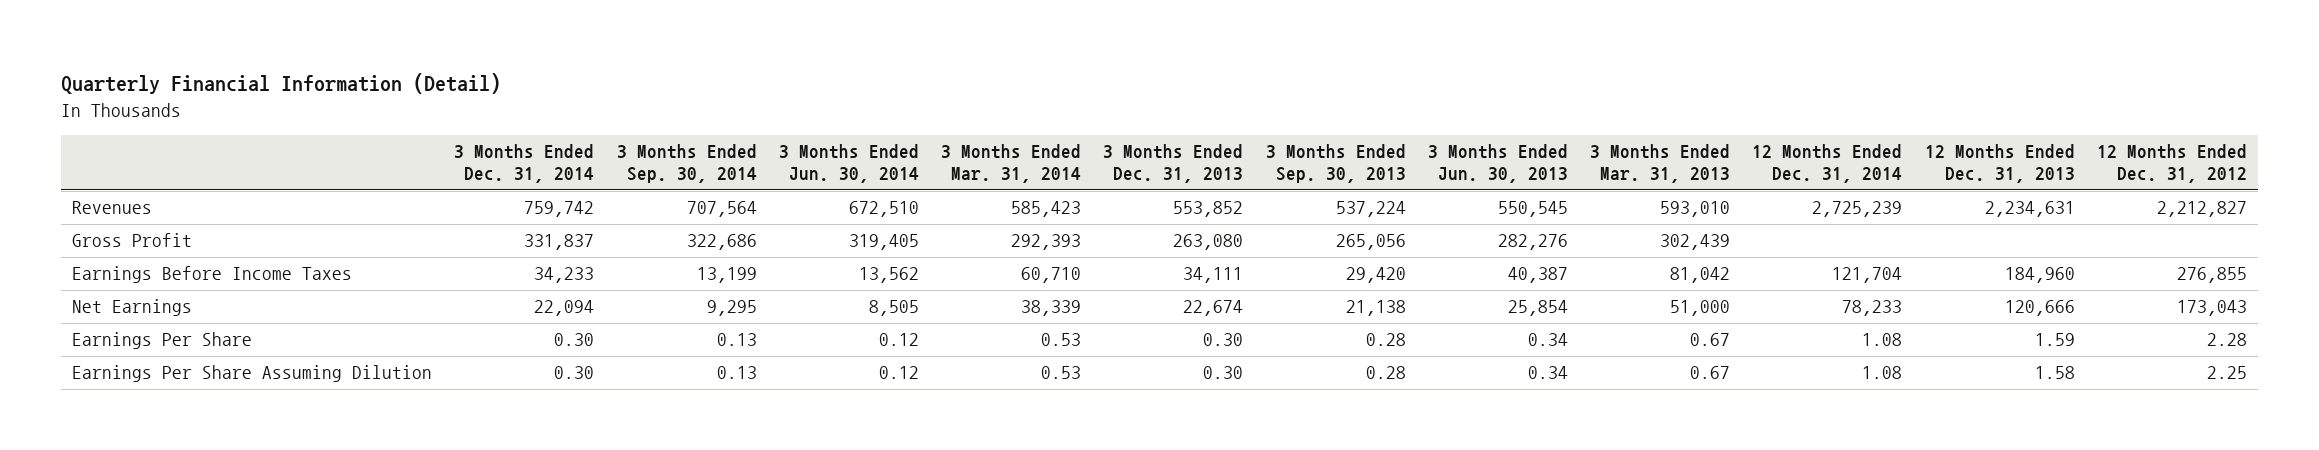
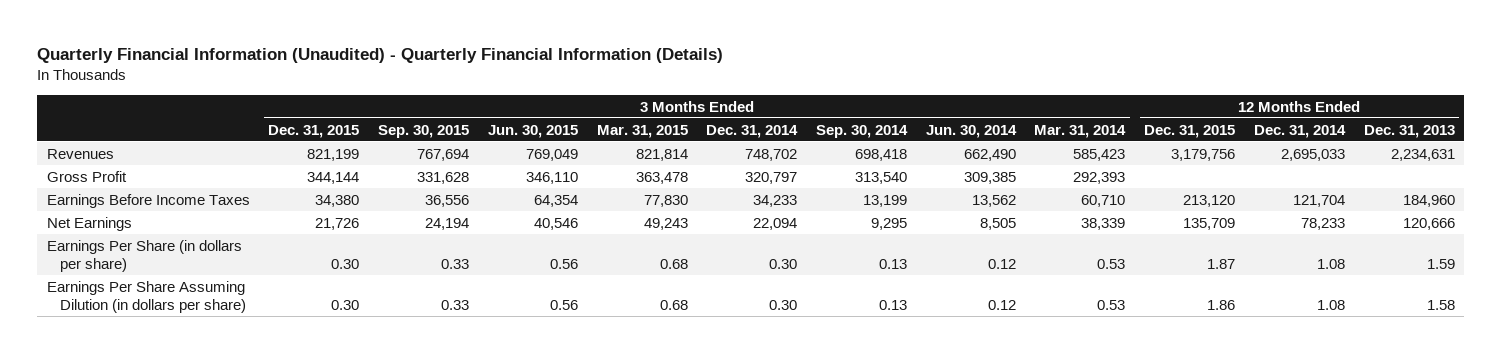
[61,73,502,95] Quarterly Financial Information (Detail) -> [37,48,724,64] Quarterly Financial Information (Unaudited) - Quarterly Financial Information (Details)
[1103,144,1244,184] 3 Months Ended Dec. 31, 2013 -> none
[1265,144,1406,184] 3 Months Ended Sep. 30, 2013 -> none
[1427,144,1568,184] 3 Months Ended Jun. 30, 2013 -> none
[1590,144,1731,184] 3 Months Ended Mar. 31, 2013 -> none
[2096,144,2247,184] 12 Months Ended Dec. 31, 2012 -> none
none -> [268,124,360,138] Dec. 31, 2015
none -> [378,124,470,138] Sep. 30, 2015
none -> [487,124,578,138] Jun. 30, 2015
none -> [596,124,688,138] Mar. 31, 2015
none -> [1144,124,1236,138] Dec. 31, 2015
[524,201,595,218] 759,742 -> [745,148,798,161] 748,702
[686,201,757,218] 707,564 -> [855,148,908,161] 698,418
[848,201,919,218] 672,510 -> [963,148,1016,161] 662,490
[1812,201,1903,218] 2,725,239 -> [1280,148,1345,161] 2,695,033
[524,234,595,251] 331,837 -> [745,171,798,184] 320,797
[686,234,757,251] 322,686 -> [855,171,908,184] 313,540
[848,234,919,251] 319,405 -> [963,171,1016,184] 309,385
[72,332,253,350] Earnings Per Share -> [46,239,242,273] Earnings Per Share (in dollars per share)
[72,365,433,383] Earnings Per Share Assuming Dilution -> [46,280,247,314] Earnings Per Share Assuming Dilution (in dollars per share)

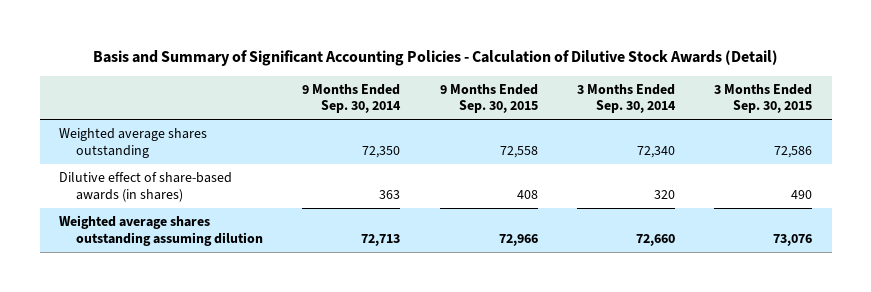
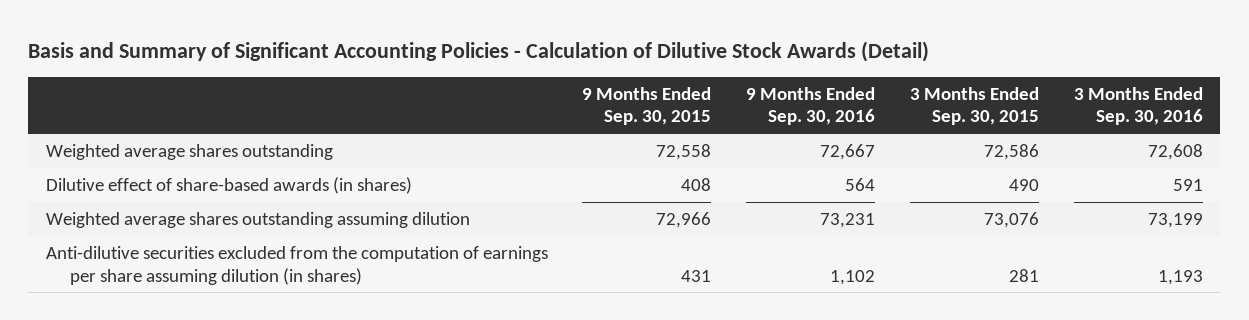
[302,83,402,114] 9 Months Ended Sep. 30, 2014 -> none
[576,83,676,114] 3 Months Ended Sep. 30, 2014 -> none
none -> [746,87,876,126] 9 Months Ended Sep. 30, 2016
none -> [1073,87,1203,126] 3 Months Ended Sep. 30, 2016
none -> [45,246,548,285] Anti-dilutive securities excluded from the computation of earnings per share assuming dilution (in shares)

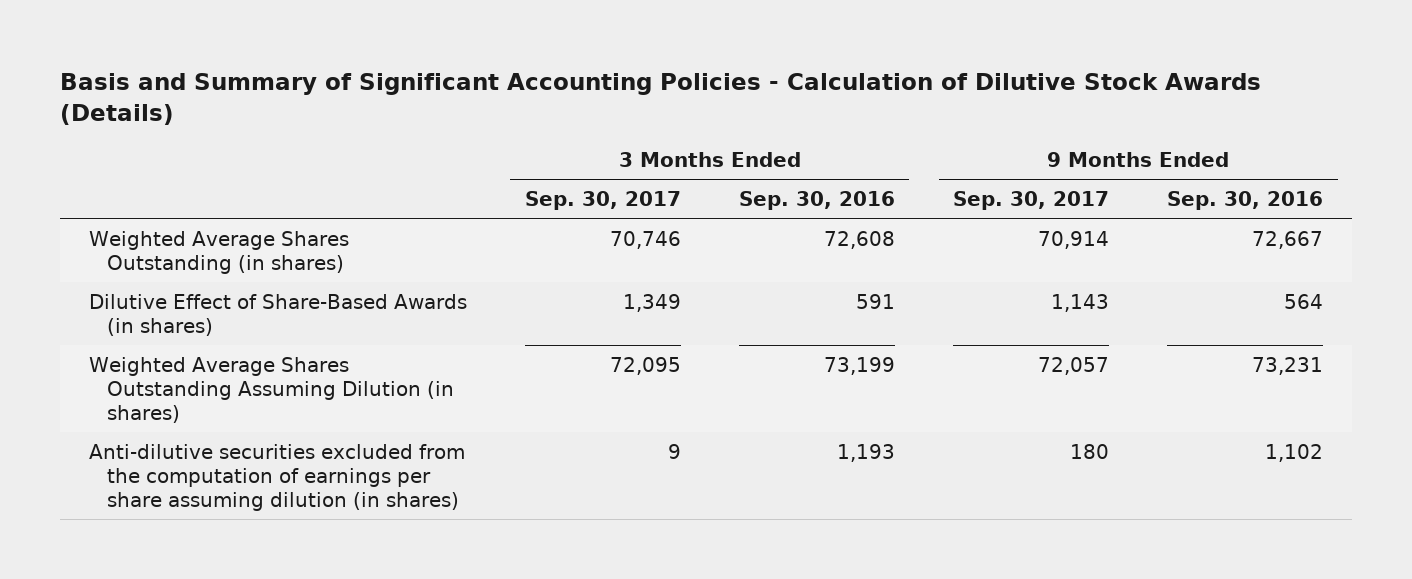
[28,40,930,62] Basis and Summary of Significant Accounting Policies - Calculation of Dilutive Stock Awards (Detail) -> [59,73,1261,125] Basis and Summary of Significant Accounting Policies - Calculation of Dilutive Stock Awards (Details)
[582,87,712,126] 9 Months Ended Sep. 30, 2015 -> none
[910,87,1040,126] 3 Months Ended Sep. 30, 2015 -> none
none -> [524,191,681,211] Sep. 30, 2017
none -> [953,191,1110,211] Sep. 30, 2017
[45,144,333,161] Weighted average shares outstanding -> [88,230,349,274] Weighted Average Shares Outstanding (in shares)
[45,177,412,195] Dilutive effect of share-based awards (in shares) -> [88,293,467,336] Dilutive Effect of Share-Based Awards (in shares)
[45,212,470,229] Weighted average shares outstanding assuming dilution -> [88,356,454,423] Weighted Average Shares Outstanding Assuming Dilution (in shares)

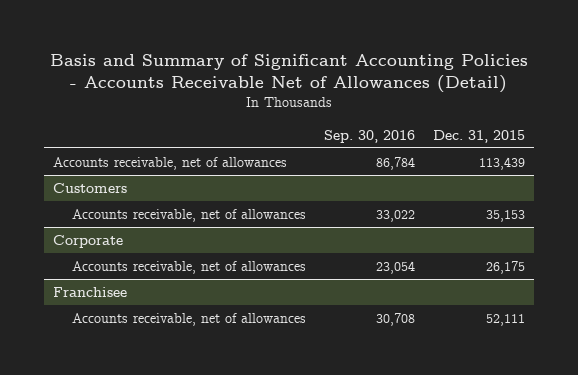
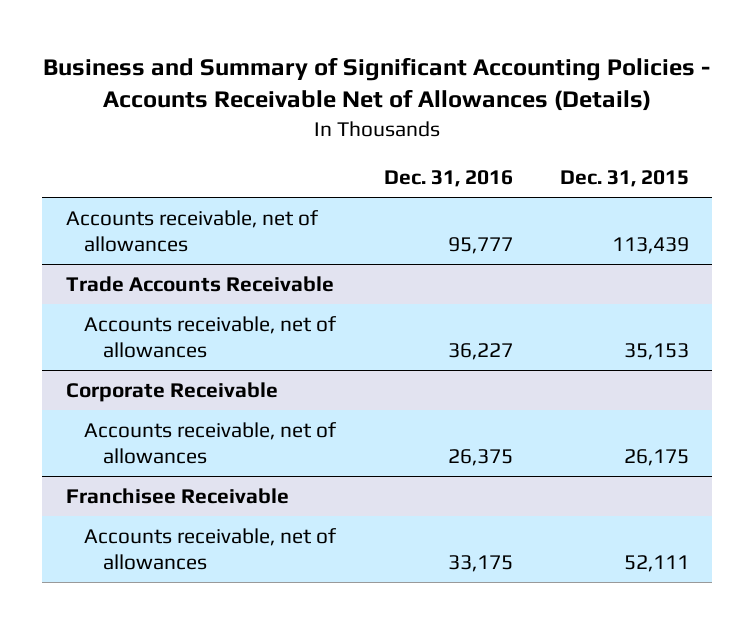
[49,54,528,94] Basis and Summary of Significant Accounting Policies - Accounts Receivable Net of Allowances (Detail) -> [43,56,711,112] Business and Summary of Significant Accounting Policies - Accounts Receivable Net of Allowances (Details)
[323,129,415,143] Sep. 30, 2016 -> none
none -> [383,169,513,187] Dec. 31, 2016
[53,183,128,194] Customers -> [65,276,334,293] Trade Accounts Receivable
[53,235,124,249] Corporate -> [65,382,278,403] Corporate Receivable
[53,287,128,298] Franchisee -> [65,488,289,505] Franchisee Receivable

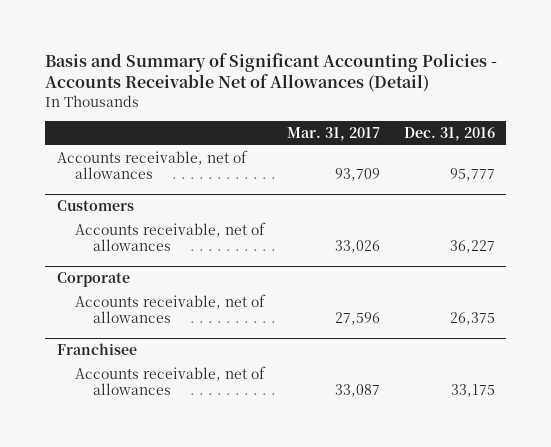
[43,56,711,112] Business and Summary of Significant Accounting Policies - Accounts Receivable Net of Allowances (Details) -> [44,52,497,93] Basis and Summary of Significant Accounting Policies - Accounts Receivable Net of Allowances (Detail)
[559,169,689,187] Dec. 31, 2015 -> none
none -> [287,127,381,142] Mar. 31, 2017
[65,276,334,293] Trade Accounts Receivable -> [56,200,134,212] Customers
[65,382,278,403] Corporate Receivable -> [56,272,130,288] Corporate
[65,488,289,505] Franchisee Receivable -> [56,343,137,356] Franchisee

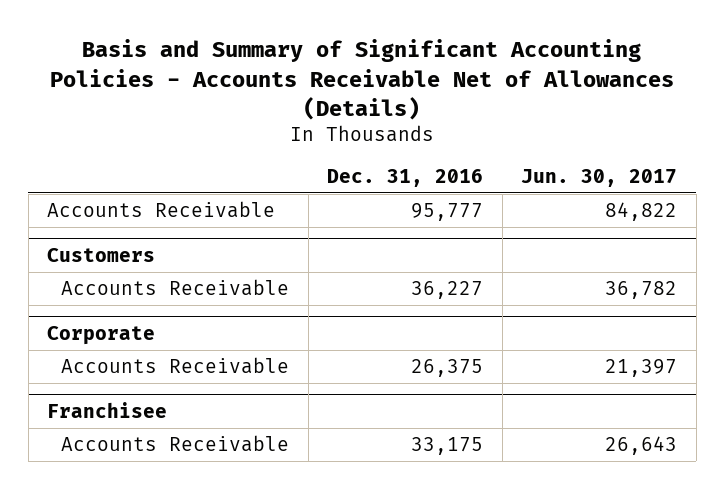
[44,52,497,93] Basis and Summary of Significant Accounting Policies - Accounts Receivable Net of Allowances (Detail) -> [50,39,675,120] Basis and Summary of Significant Accounting Policies - Accounts Receivable Net of Allowances (Details)
[287,127,381,142] Mar. 31, 2017 -> none
none -> [521,168,678,187] Jun. 30, 2017
[56,149,248,180] Accounts receivable, net of allowances -> [47,200,276,218] Accounts Receivable
[74,221,266,252] Accounts receivable, net of allowances -> [60,278,289,296] Accounts Receivable
[74,293,266,324] Accounts receivable, net of allowances -> [60,356,289,374] Accounts Receivable
[74,365,266,396] Accounts receivable, net of allowances -> [60,434,289,452] Accounts Receivable

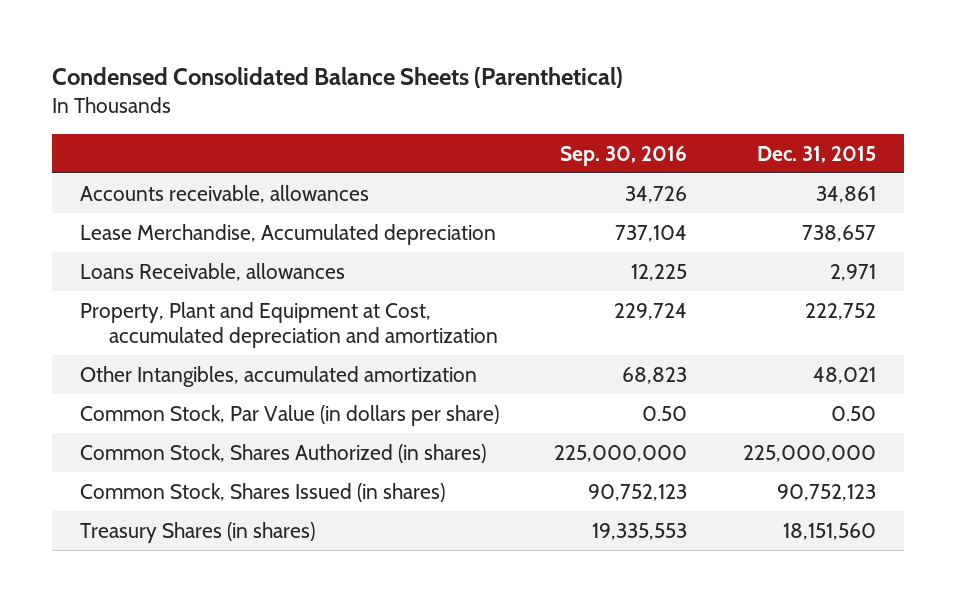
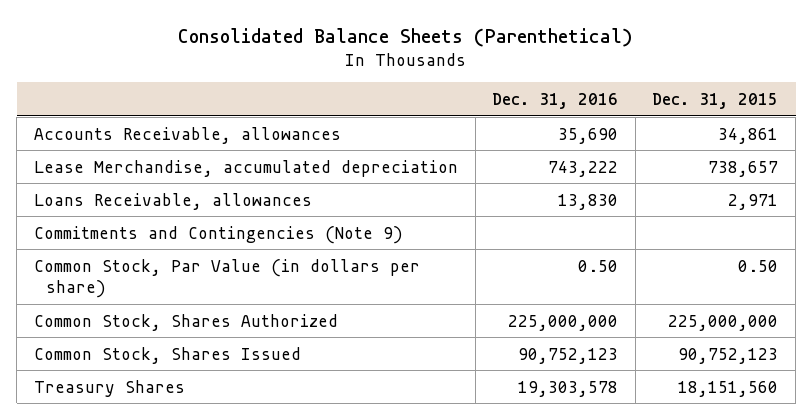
[51,66,623,88] Condensed Consolidated Balance Sheets (Parenthetical) -> [178,27,634,47] Consolidated Balance Sheets (Parenthetical)
[560,145,688,166] Sep. 30, 2016 -> none
none -> [492,93,619,110] Dec. 31, 2016
[79,184,369,203] Accounts receivable, allowances -> [33,126,341,144] Accounts Receivable, allowances
[79,223,496,245] Lease Merchandise, Accumulated depreciation -> [33,159,458,177] Lease Merchandise, accumulated depreciation
[79,301,498,348] Property, Plant and Equipment at Cost, accumulated depreciation and amortization -> none
[79,365,477,387] Other Intangibles, accumulated amortization -> none
none -> [33,225,403,244] Commitments and Contingencies (Note 9)
[79,443,486,463] Common Stock, Shares Authorized (in shares) -> [33,313,338,331] Common Stock, Shares Authorized
[79,482,445,502] Common Stock, Shares Issued (in shares) -> [33,346,301,364] Common Stock, Shares Issued
[79,521,315,543] Treasury Shares (in shares) -> [33,379,185,397] Treasury Shares

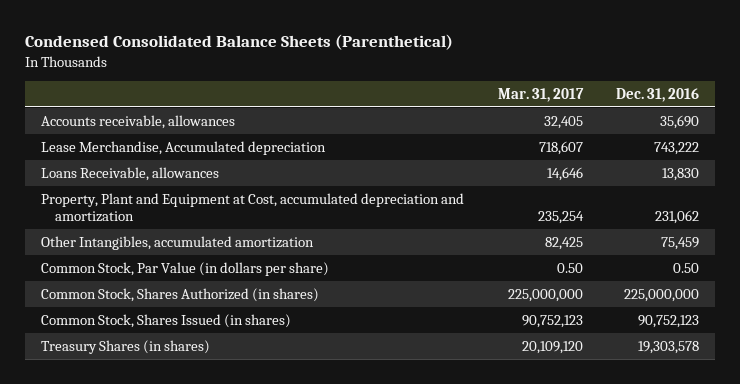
[178,27,634,47] Consolidated Balance Sheets (Parenthetical) -> [24,34,453,51] Condensed Consolidated Balance Sheets (Parenthetical)
[652,93,779,110] Dec. 31, 2015 -> none
none -> [497,87,584,102] Mar. 31, 2017
[33,126,341,144] Accounts Receivable, allowances -> [41,114,236,129] Accounts receivable, allowances
[33,159,458,177] Lease Merchandise, accumulated depreciation -> [41,140,327,155] Lease Merchandise, Accumulated depreciation
[33,225,403,244] Commitments and Contingencies (Note 9) -> none
none -> [41,192,465,223] Property, Plant and Equipment at Cost, accumulated depreciation and amortization
none -> [41,235,315,250] Other Intangibles, accumulated amortization
[33,313,338,331] Common Stock, Shares Authorized -> [41,287,320,302] Common Stock, Shares Authorized (in shares)
[33,346,301,364] Common Stock, Shares Issued -> [41,313,292,328] Common Stock, Shares Issued (in shares)
[33,379,185,397] Treasury Shares -> [41,339,211,354] Treasury Shares (in shares)

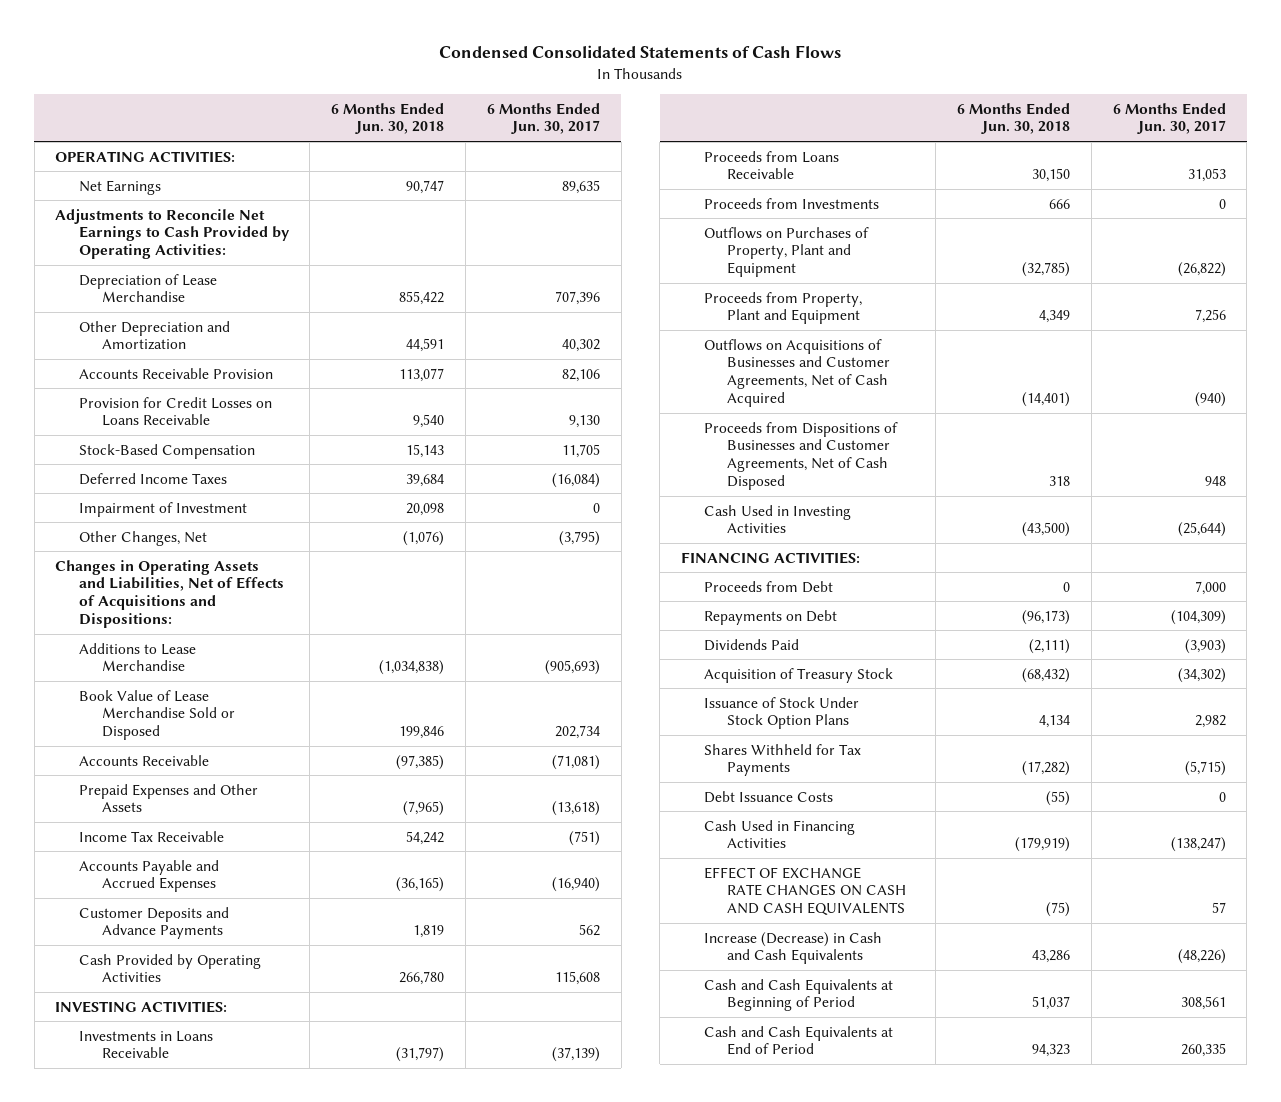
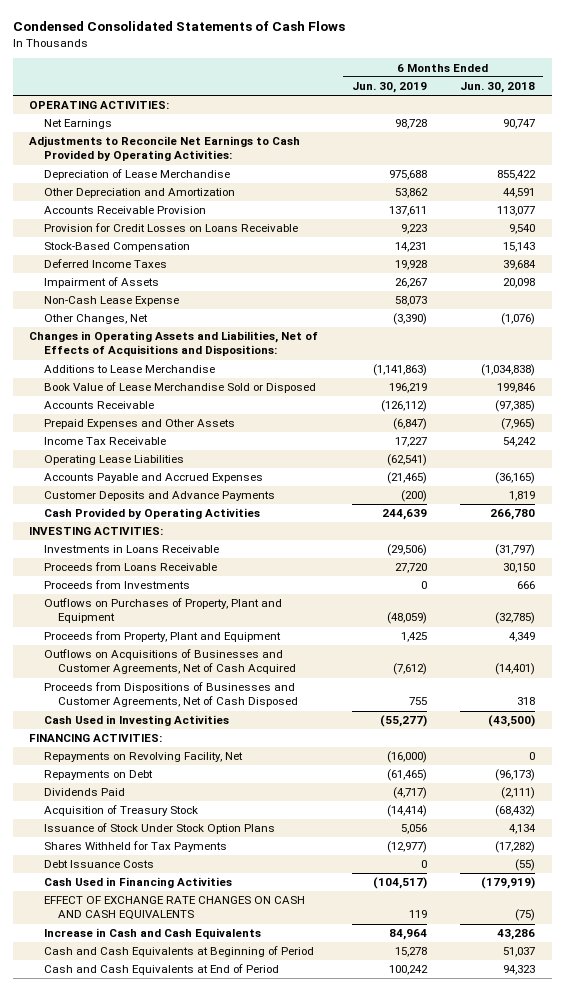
[486,102,600,135] 6 Months Ended Jun. 30, 2017 -> none
none -> [351,82,427,94] Jun. 30, 2019
[78,501,247,517] Impairment of Investment -> [43,277,159,289] Impairment of Assets
none -> [43,296,179,307] Non-Cash Lease Expense
none -> [43,455,184,466] Operating Lease Liabilities
[704,580,834,593] Proceeds from Debt -> none
none -> [43,752,243,763] Repayments on Revolving Facility, Net
[704,931,883,965] Increase (Decrease) in Cash and Cash Equivalents -> [43,928,261,940] Increase in Cash and Cash Equivalents

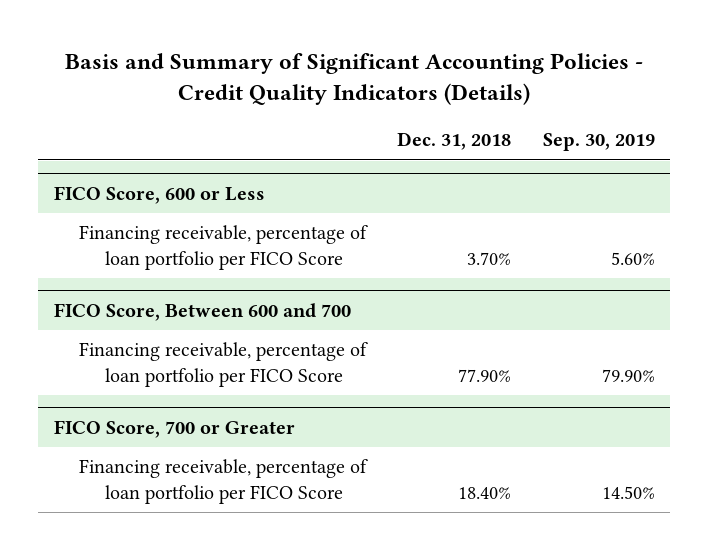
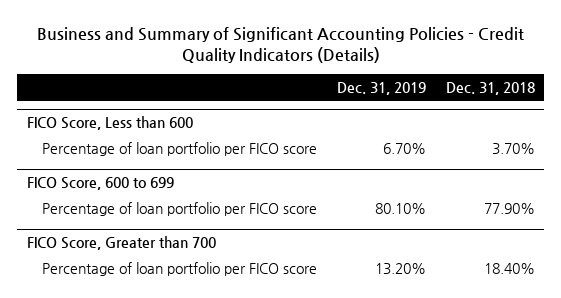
[65,52,644,105] Basis and Summary of Significant Accounting Policies - Credit Quality Indicators (Details) -> [36,26,524,64] Business and Summary of Significant Accounting Policies - Credit Quality Indicators (Details)
[542,133,655,152] Sep. 30, 2019 -> none
none -> [336,81,426,95] Dec. 31, 2019
[53,186,265,205] FICO Score, 600 or Less -> [26,115,193,130] FICO Score, Less than 600
[79,225,369,270] Financing receivable, percentage of loan portfolio per FICO Score -> [42,141,318,156] Percentage of loan portfolio per FICO score
[53,303,351,322] FICO Score, Between 600 and 700 -> [26,176,174,190] FICO Score, 600 to 699
[79,342,369,387] Financing receivable, percentage of loan portfolio per FICO Score -> [42,201,318,216] Percentage of loan portfolio per FICO score
[53,420,295,439] FICO Score, 700 or Greater -> [26,235,216,250] FICO Score, Greater than 700
[79,459,369,504] Financing receivable, percentage of loan portfolio per FICO Score -> [42,261,318,276] Percentage of loan portfolio per FICO score

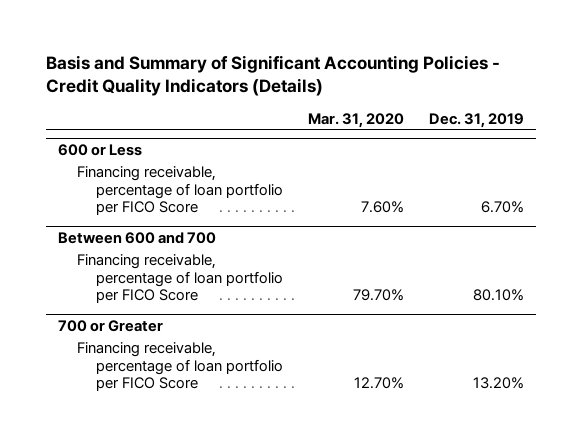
[36,26,524,64] Business and Summary of Significant Accounting Policies - Credit Quality Indicators (Details) -> [45,54,500,97] Basis and Summary of Significant Accounting Policies - Credit Quality Indicators (Details)
[445,81,535,95] Dec. 31, 2018 -> none
none -> [307,112,404,128] Mar. 31, 2020
[26,115,193,130] FICO Score, Less than 600 -> [57,144,142,157] 600 or Less
[42,141,318,156] Percentage of loan portfolio per FICO score -> [76,166,284,216] Financing receivable, percentage of loan portfolio per FICO Score
[26,176,174,190] FICO Score, 600 to 699 -> [57,232,216,245] Between 600 and 700
[42,201,318,216] Percentage of loan portfolio per FICO score -> [76,254,284,304] Financing receivable, percentage of loan portfolio per FICO Score
[26,235,216,250] FICO Score, Greater than 700 -> [57,320,163,333] 700 or Greater
[42,261,318,276] Percentage of loan portfolio per FICO score -> [76,342,284,392] Financing receivable, percentage of loan portfolio per FICO Score

